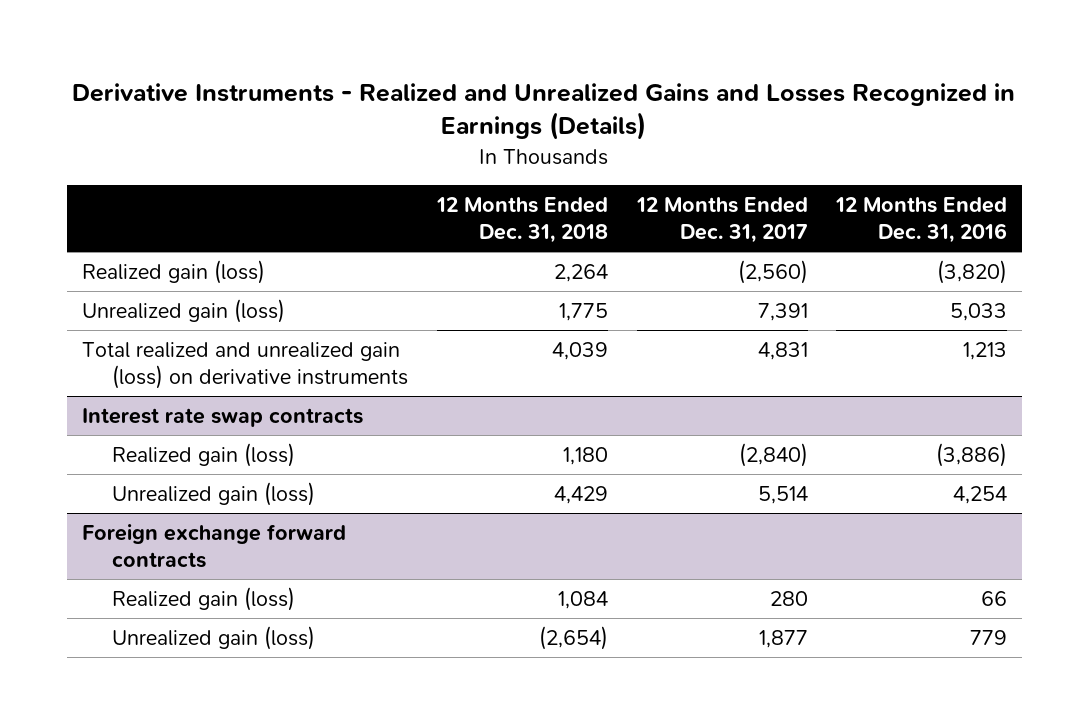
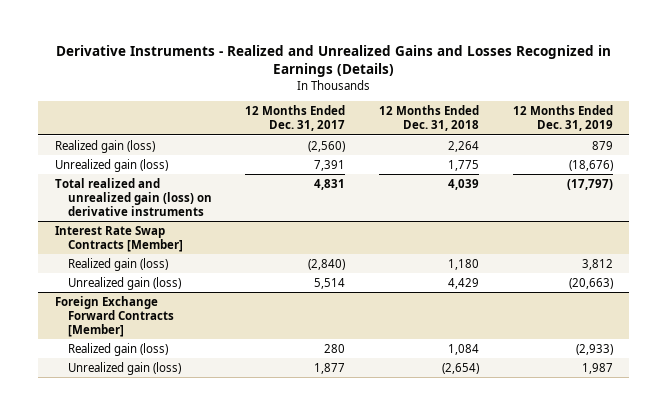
[835,197,1008,244] 12 Months Ended Dec. 31, 2016 -> none
none -> [512,105,613,132] 12 Months Ended Dec. 31, 2019
[81,407,363,427] Interest rate swap contracts -> [55,225,183,252] Interest Rate Swap Contracts [Member]
[81,523,346,568] Foreign exchange forward contracts -> [55,295,174,337] Foreign Exchange Forward Contracts [Member]

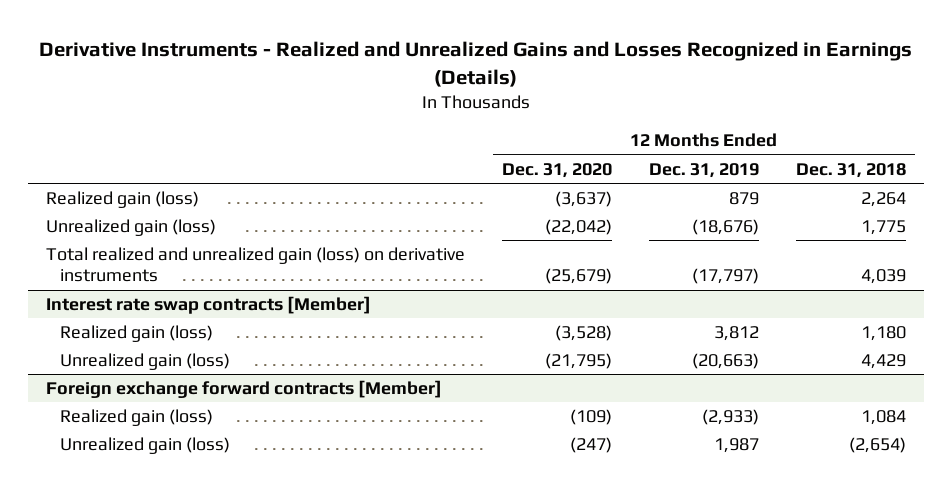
[245,105,346,132] 12 Months Ended Dec. 31, 2017 -> none
none -> [502,162,613,178] Dec. 31, 2020
[55,225,183,252] Interest Rate Swap Contracts [Member] -> [46,296,372,315] Interest rate swap contracts [Member]
[55,295,174,337] Foreign Exchange Forward Contracts [Member] -> [46,380,443,399] Foreign exchange forward contracts [Member]

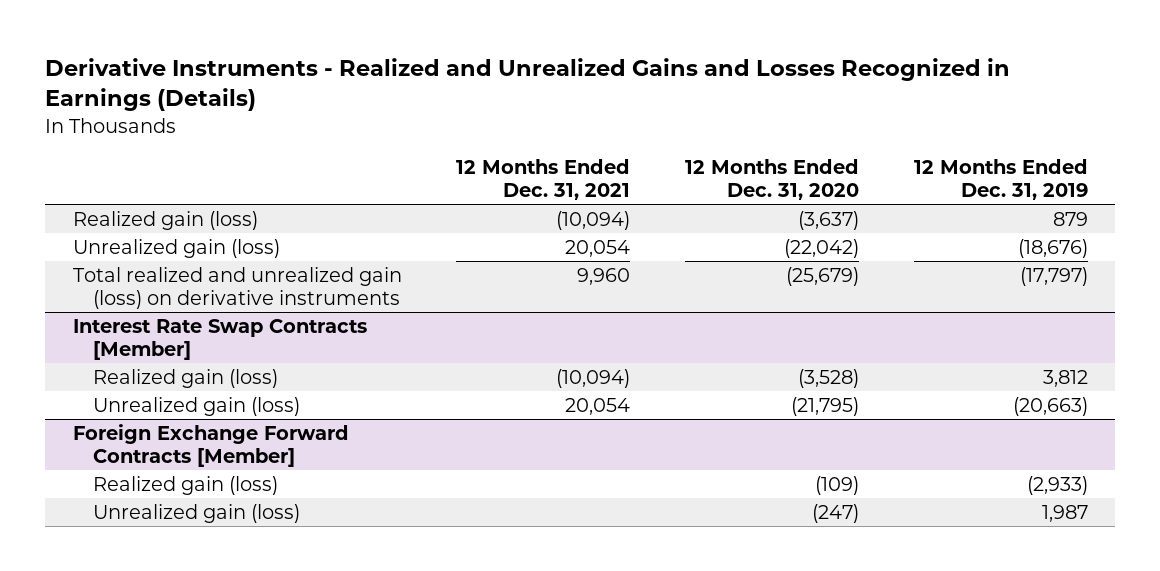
[795,162,906,178] Dec. 31, 2018 -> none
none -> [456,158,631,201] 12 Months Ended Dec. 31, 2021
[46,296,372,315] Interest rate swap contracts [Member] -> [72,318,367,361] Interest Rate Swap Contracts [Member]
[46,380,443,399] Foreign exchange forward contracts [Member] -> [72,423,349,468] Foreign Exchange Forward Contracts [Member]

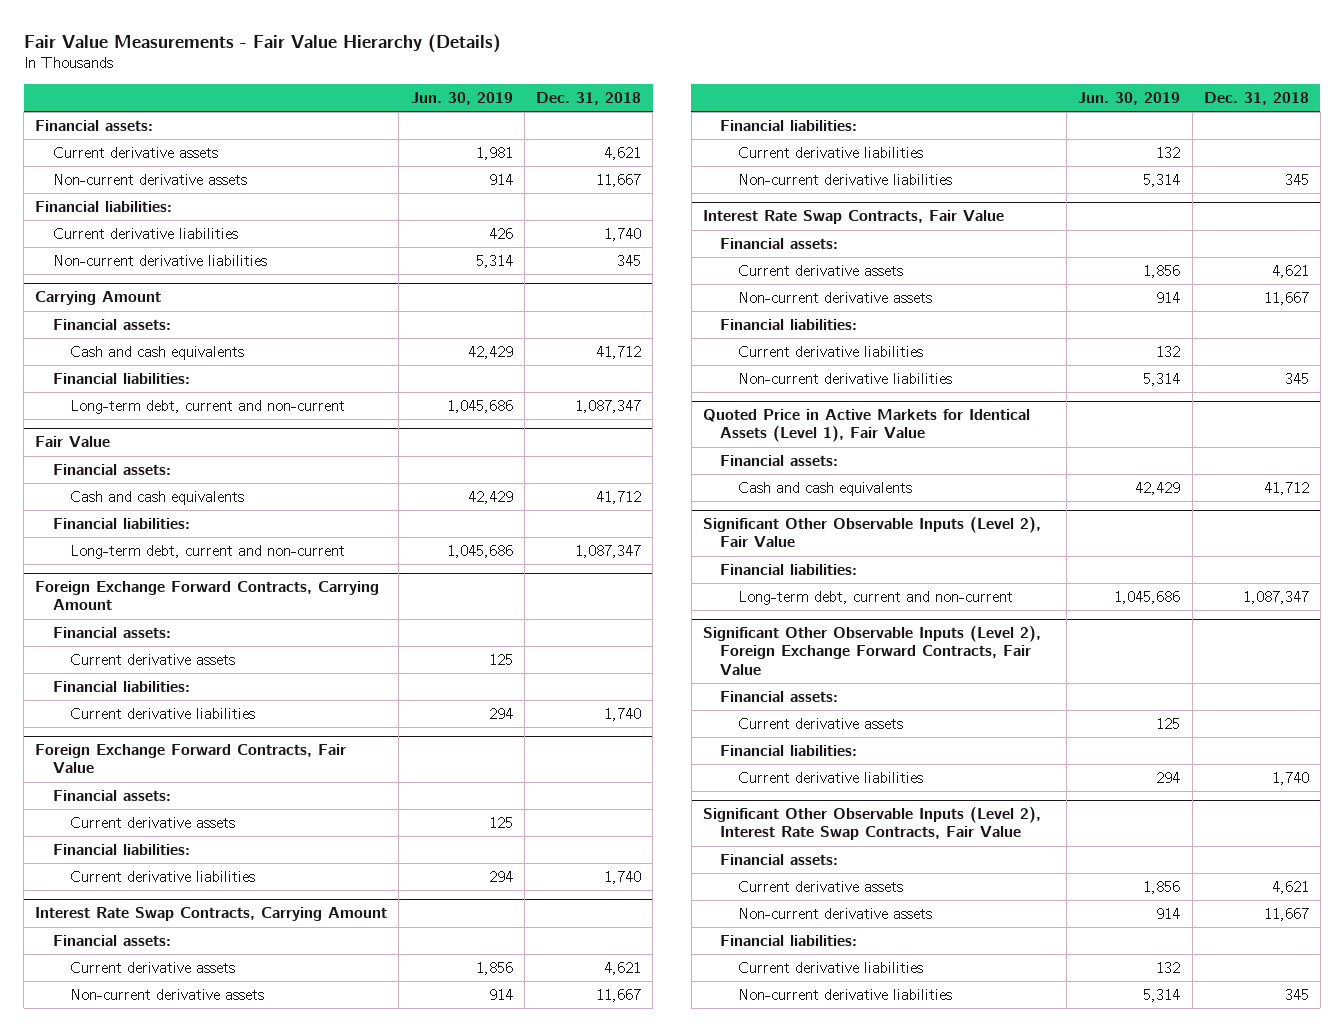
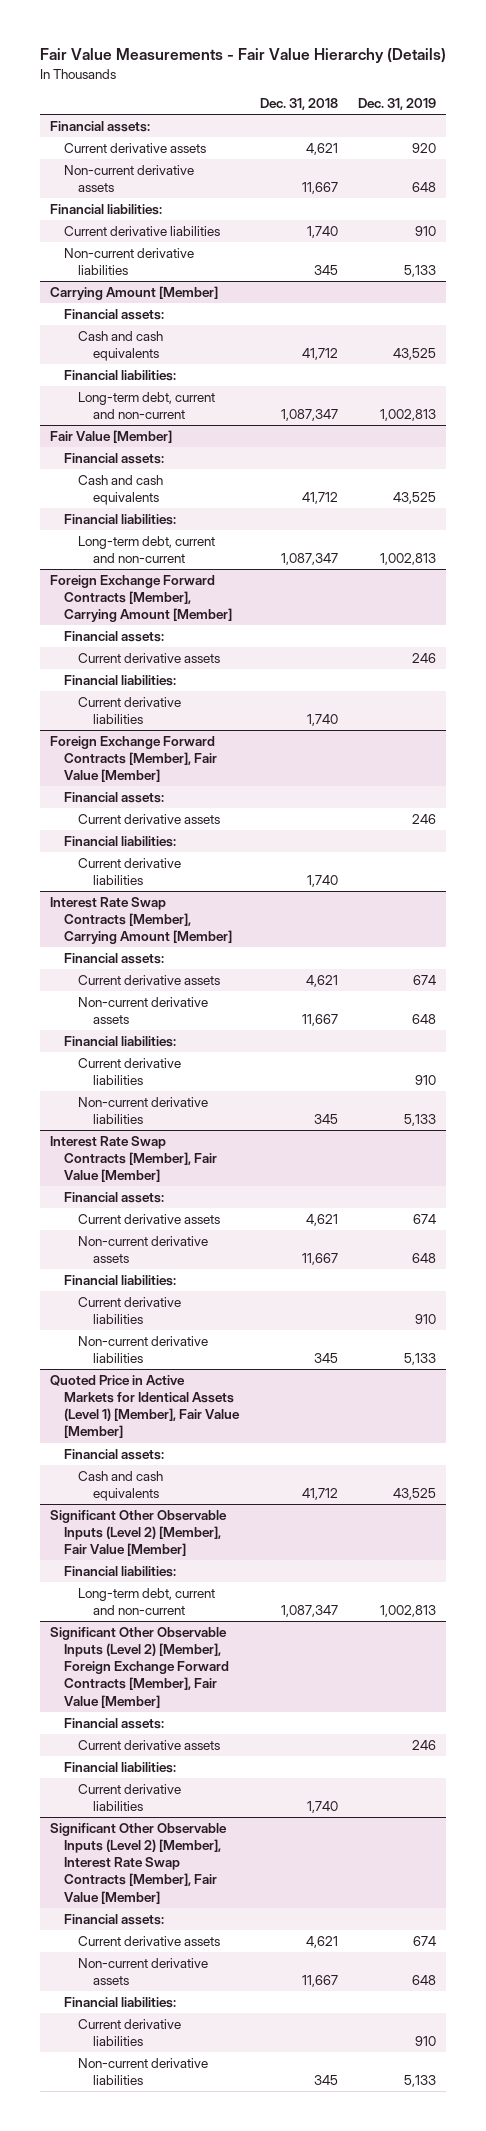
[410,91,513,105] Jun. 30, 2019 -> none
none -> [358,98,437,111] Dec. 31, 2019
[35,291,162,306] Carrying Amount -> [49,285,218,300] Carrying Amount [Member]
[35,436,111,448] Fair Value -> [49,429,172,443] Fair Value [Member]
[35,581,380,611] Foreign Exchange Forward Contracts, Carrying Amount -> [49,574,233,623] Foreign Exchange Forward Contracts [Member], Carrying Amount [Member]
[35,744,347,774] Foreign Exchange Forward Contracts, Fair Value -> [49,735,218,783] Foreign Exchange Forward Contracts [Member], Fair Value [Member]
[35,907,388,922] Interest Rate Swap Contracts, Carrying Amount -> [49,896,233,945] Interest Rate Swap Contracts [Member], Carrying Amount [Member]
[702,210,1004,225] Interest Rate Swap Contracts, Fair Value -> [49,1135,218,1183] Interest Rate Swap Contracts [Member], Fair Value [Member]
[702,409,1030,443] Quoted Price in Active Markets for Identical Assets (Level 1), Fair Value -> [49,1374,241,1439] Quoted Price in Active Markets for Identical Assets (Level 1) [Member], Fair Value [Member]
[702,517,1041,548] Significant Other Observable Inputs (Level 2), Fair Value -> [49,1509,227,1557] Significant Other Observable Inputs (Level 2) [Member], Fair Value [Member]
[702,626,1041,675] Significant Other Observable Inputs (Level 2), Foreign Exchange Forward Contracts, Fair Value -> [49,1626,230,1708] Significant Other Observable Inputs (Level 2) [Member], Foreign Exchange Forward Contracts [Member], Fair Value [Member]
[702,807,1041,841] Significant Other Observable Inputs (Level 2), Interest Rate Swap Contracts, Fair Value -> [49,1822,227,1904] Significant Other Observable Inputs (Level 2) [Member], Interest Rate Swap Contracts [Member], Fair Value [Member]

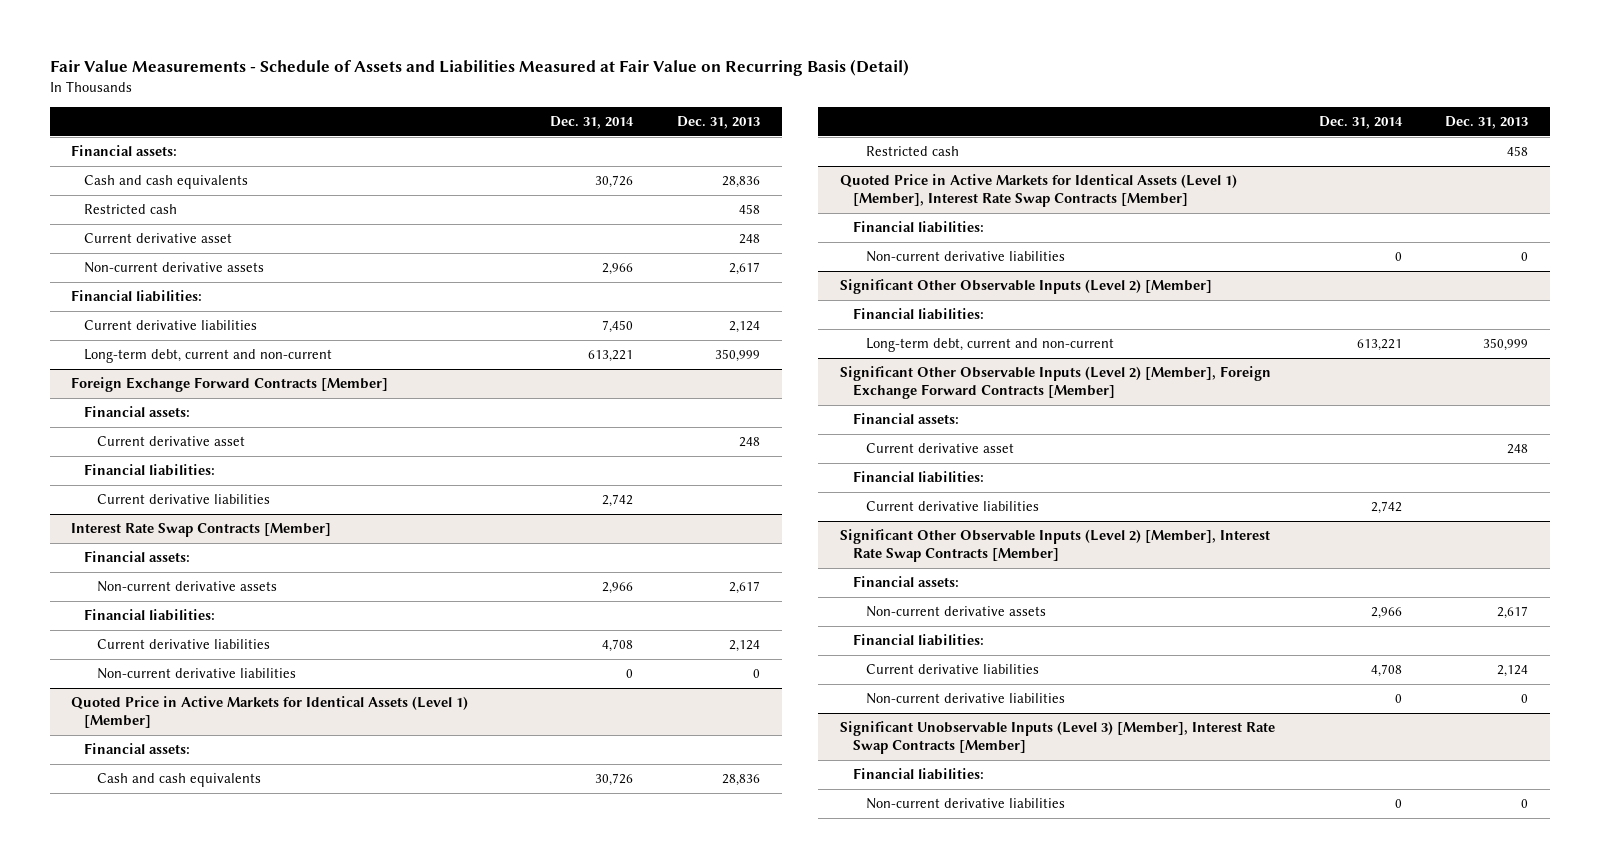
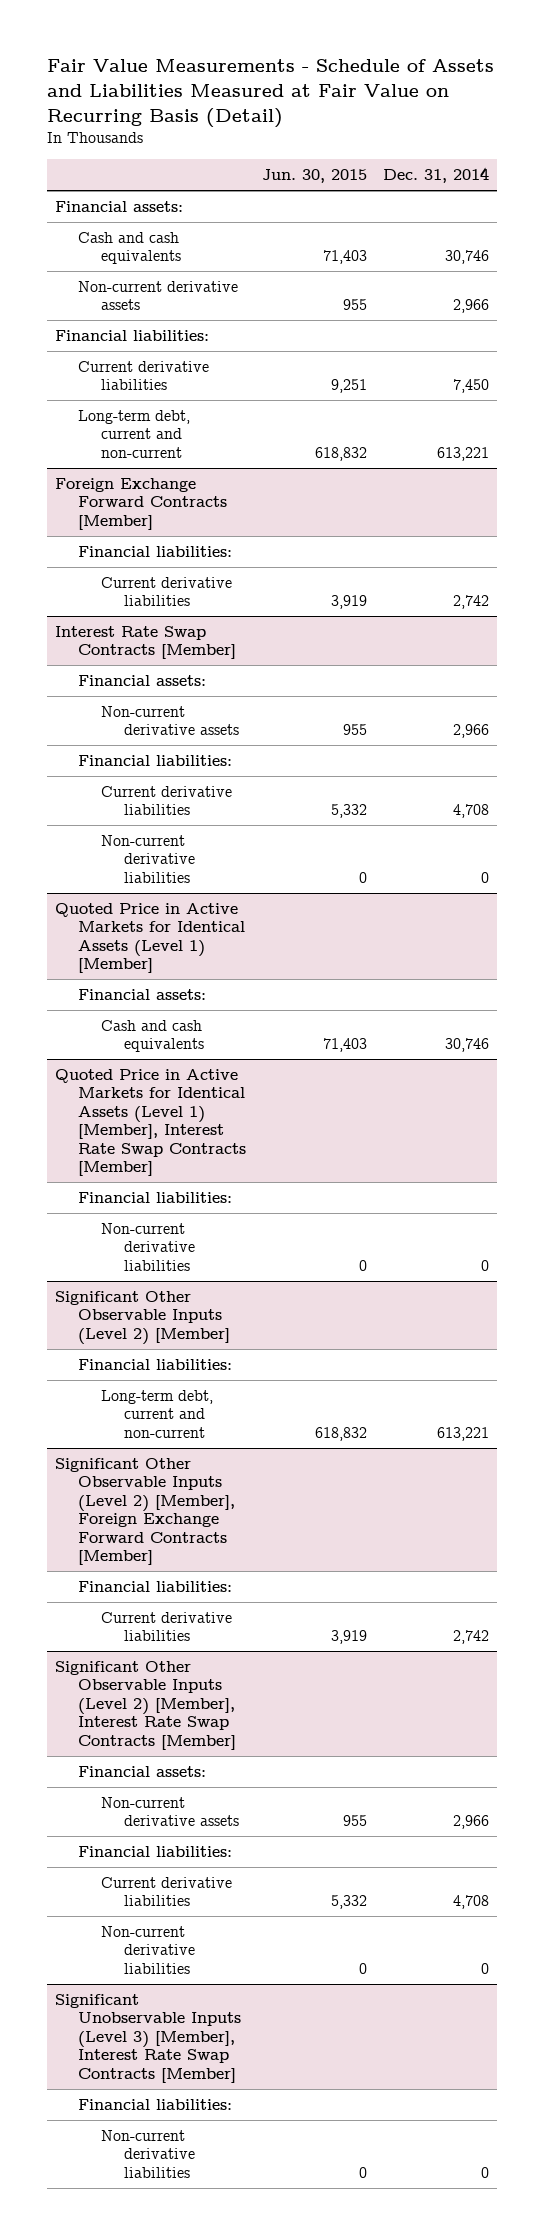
[676,116,760,130] Dec. 31, 2013 -> none
none -> [262,169,368,184] Jun. 30, 2015
[84,204,178,215] Restricted cash -> none
[84,233,233,244] Current derivative asset -> none
[595,175,634,189] 30,726 -> [445,250,490,265] 30,746
[84,406,191,418] Financial assets: -> none
[97,436,246,447] Current derivative asset -> none
[866,146,960,157] Restricted cash -> none
[595,773,634,787] 30,726 -> [445,1038,490,1053] 30,746
[853,413,960,425] Financial assets: -> none
[866,443,1015,454] Current derivative asset -> none

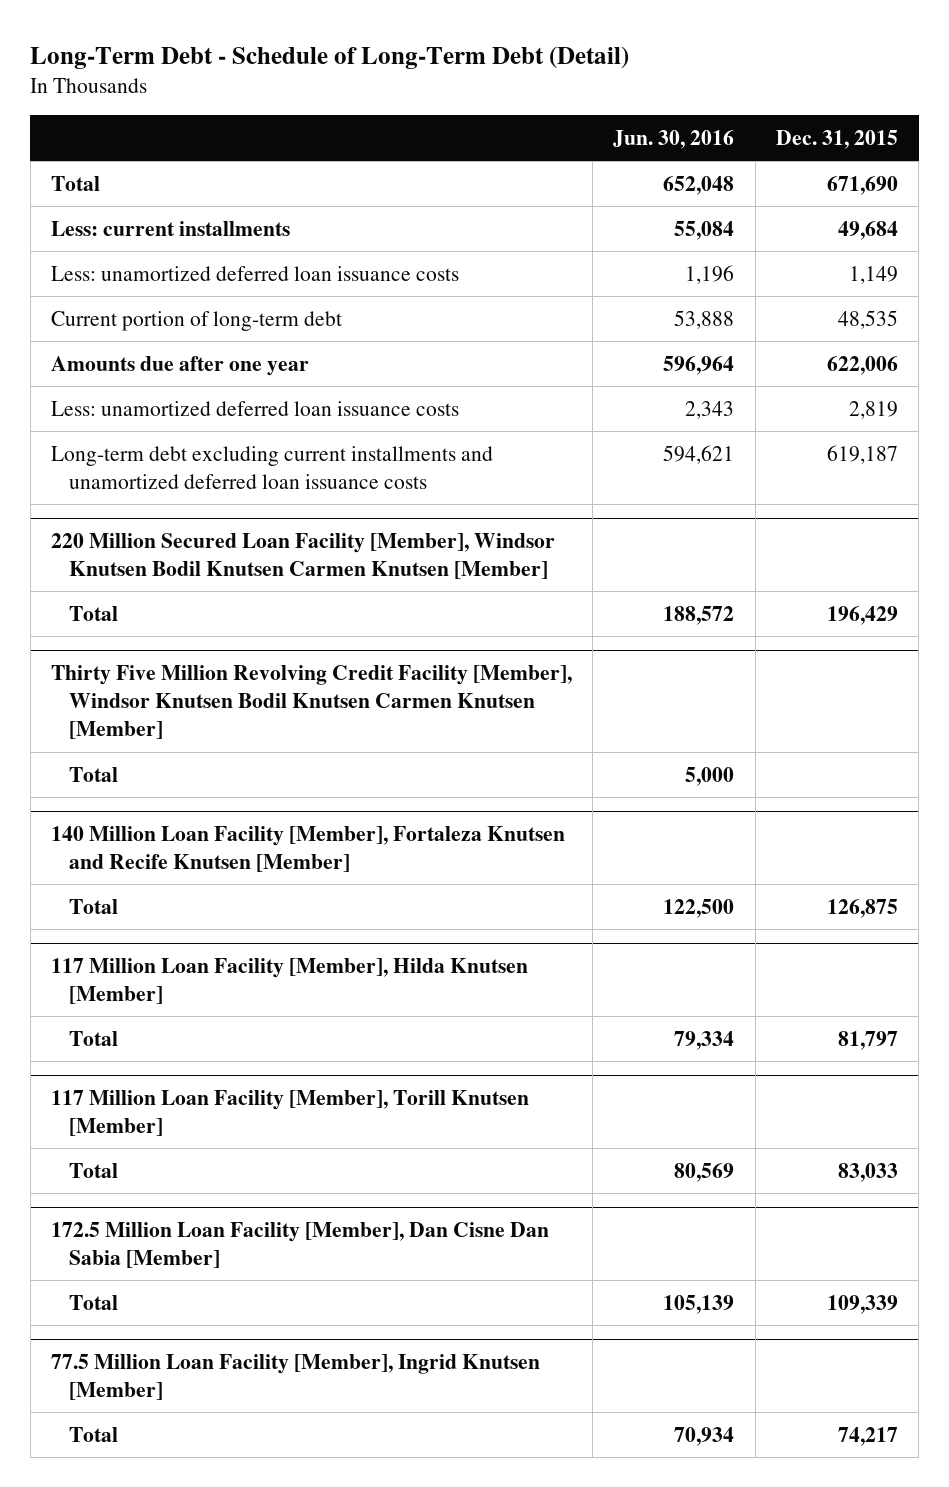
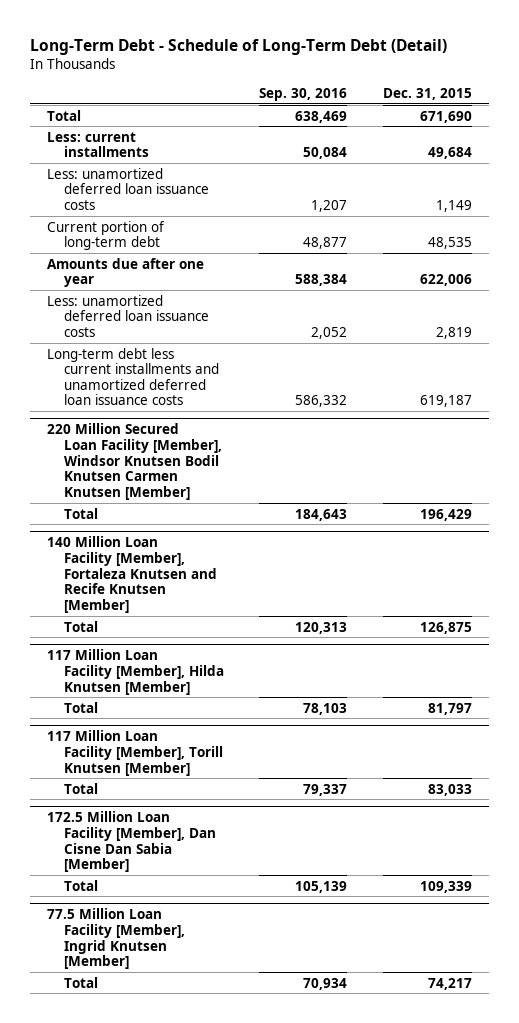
[613,129,735,149] Jun. 30, 2016 -> none
none -> [259,88,348,102] Sep. 30, 2016
[50,445,493,489] Long-term debt excluding current installments and unamortized deferred loan issuance costs -> [47,347,220,406] Long-term debt less current installments and unamortized deferred loan issuance costs
[50,664,572,740] Thirty Five Million Revolving Credit Facility [Member], Windsor Knutsen Bodil Knutsen Carmen Knutsen [Member] -> none
[69,766,119,782] Total -> none

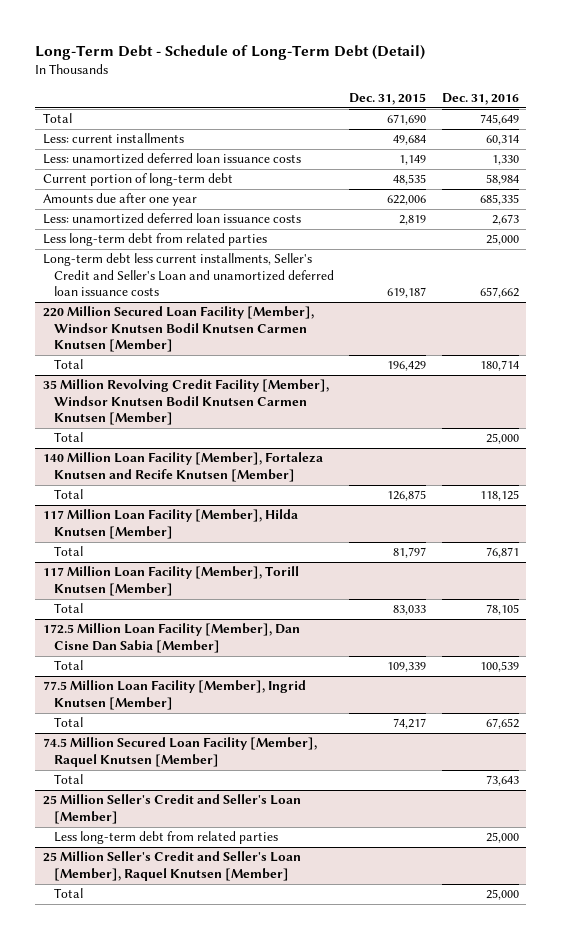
[259,88,348,102] Sep. 30, 2016 -> none
none -> [441,93,519,106] Dec. 31, 2016
none -> [42,233,267,247] Less long-term debt from related parties
[47,347,220,406] Long-term debt less current installments and unamortized deferred loan issuance costs -> [42,253,335,297] Long-term debt less current installments, Seller's Credit and Seller's Loan and unamortized deferred loan issuance costs
none -> [42,379,329,426] 35 Million Revolving Credit Facility [Member], Windsor Knutsen Bodil Knutsen Carmen Knutsen [Member]
none -> [54,432,84,443] Total
none -> [42,737,317,767] 74.5 Million Secured Loan Facility [Member], Raquel Knutsen [Member]
none -> [54,774,84,785] Total
none -> [42,794,301,824] 25 Million Seller's Credit and Seller's Loan [Member]
none -> [54,831,279,845] Less long-term debt from related parties
none -> [42,851,301,881] 25 Million Seller's Credit and Seller's Loan [Member], Raquel Knutsen [Member]
none -> [54,888,84,899] Total

